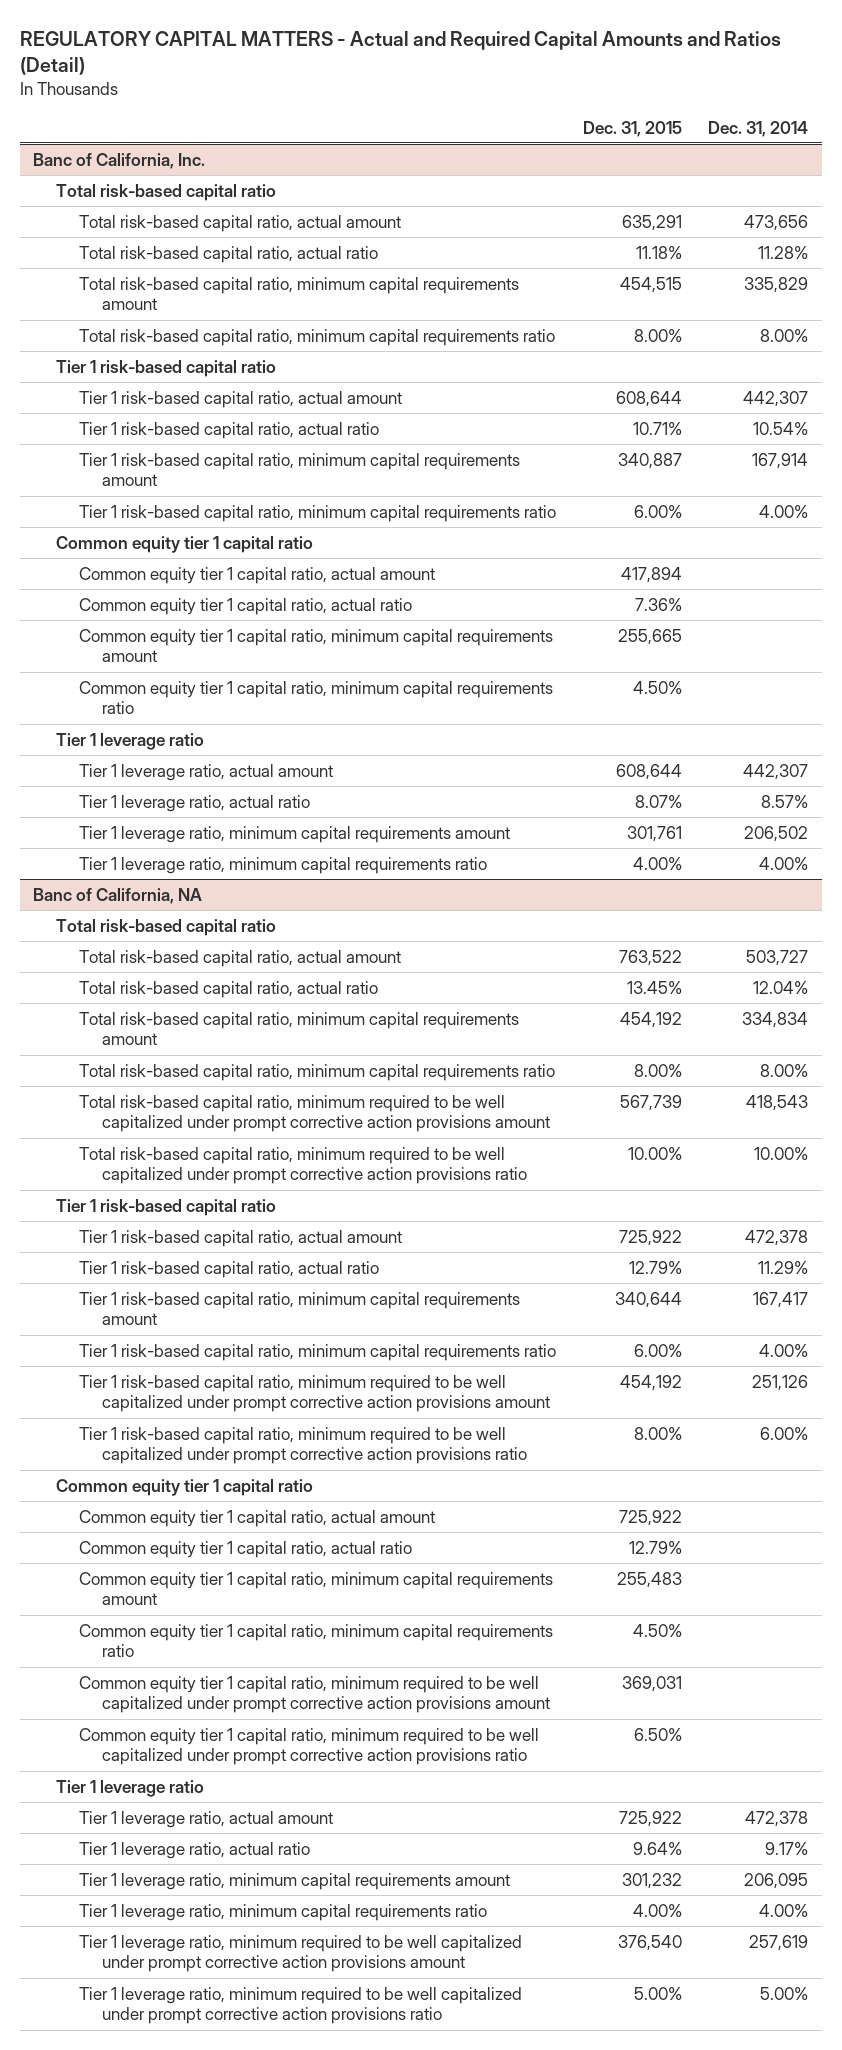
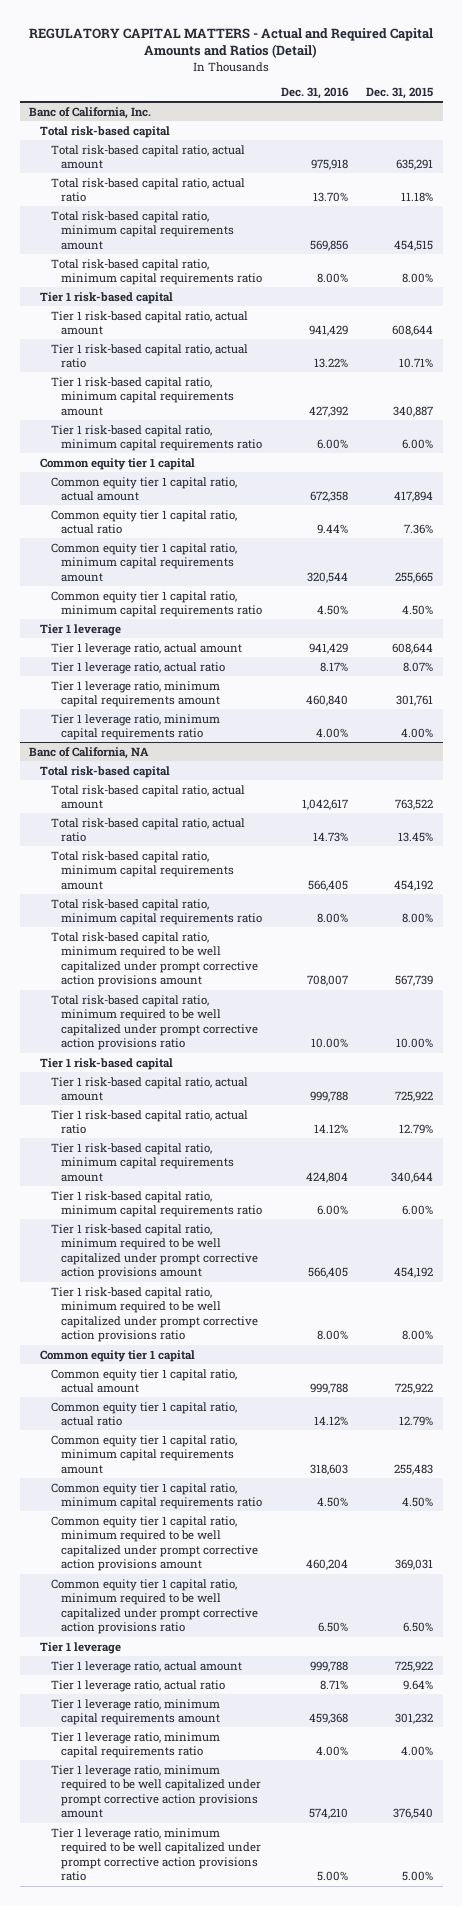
[708,120,809,137] Dec. 31, 2014 -> none
none -> [280,86,349,99] Dec. 31, 2016
[56,183,277,201] Total risk-based capital ratio -> [39,125,170,138] Total risk-based capital
[56,359,277,377] Tier 1 risk-based capital ratio -> [39,291,173,304] Tier 1 risk-based capital
[56,535,314,553] Common equity tier 1 capital ratio -> [39,457,195,470] Common equity tier 1 capital
[56,732,205,750] Tier 1 leverage ratio -> [39,623,121,636] Tier 1 leverage
[56,918,277,936] Total risk-based capital ratio -> [39,765,170,778] Total risk-based capital
[56,1198,277,1216] Tier 1 risk-based capital ratio -> [39,1057,173,1070] Tier 1 risk-based capital
[56,1478,314,1496] Common equity tier 1 capital ratio -> [39,1349,195,1362] Common equity tier 1 capital
[56,1779,205,1797] Tier 1 leverage ratio -> [39,1641,121,1654] Tier 1 leverage

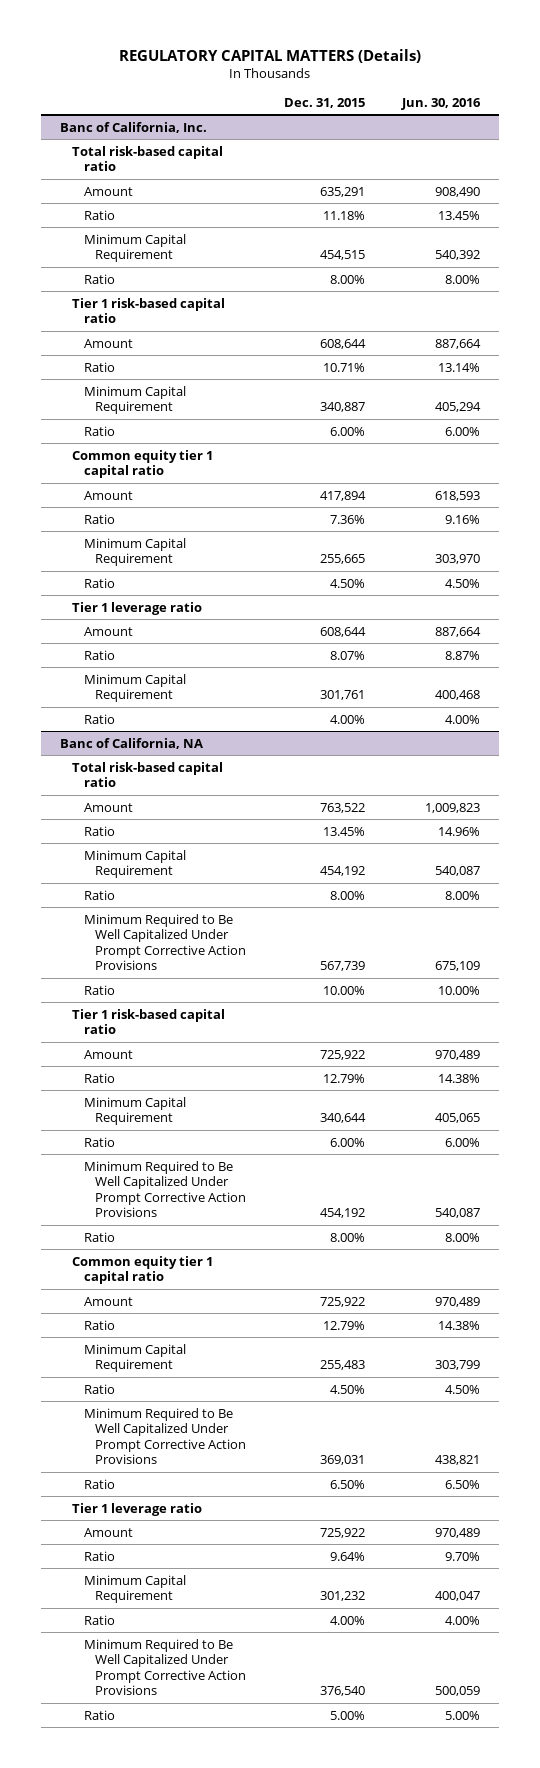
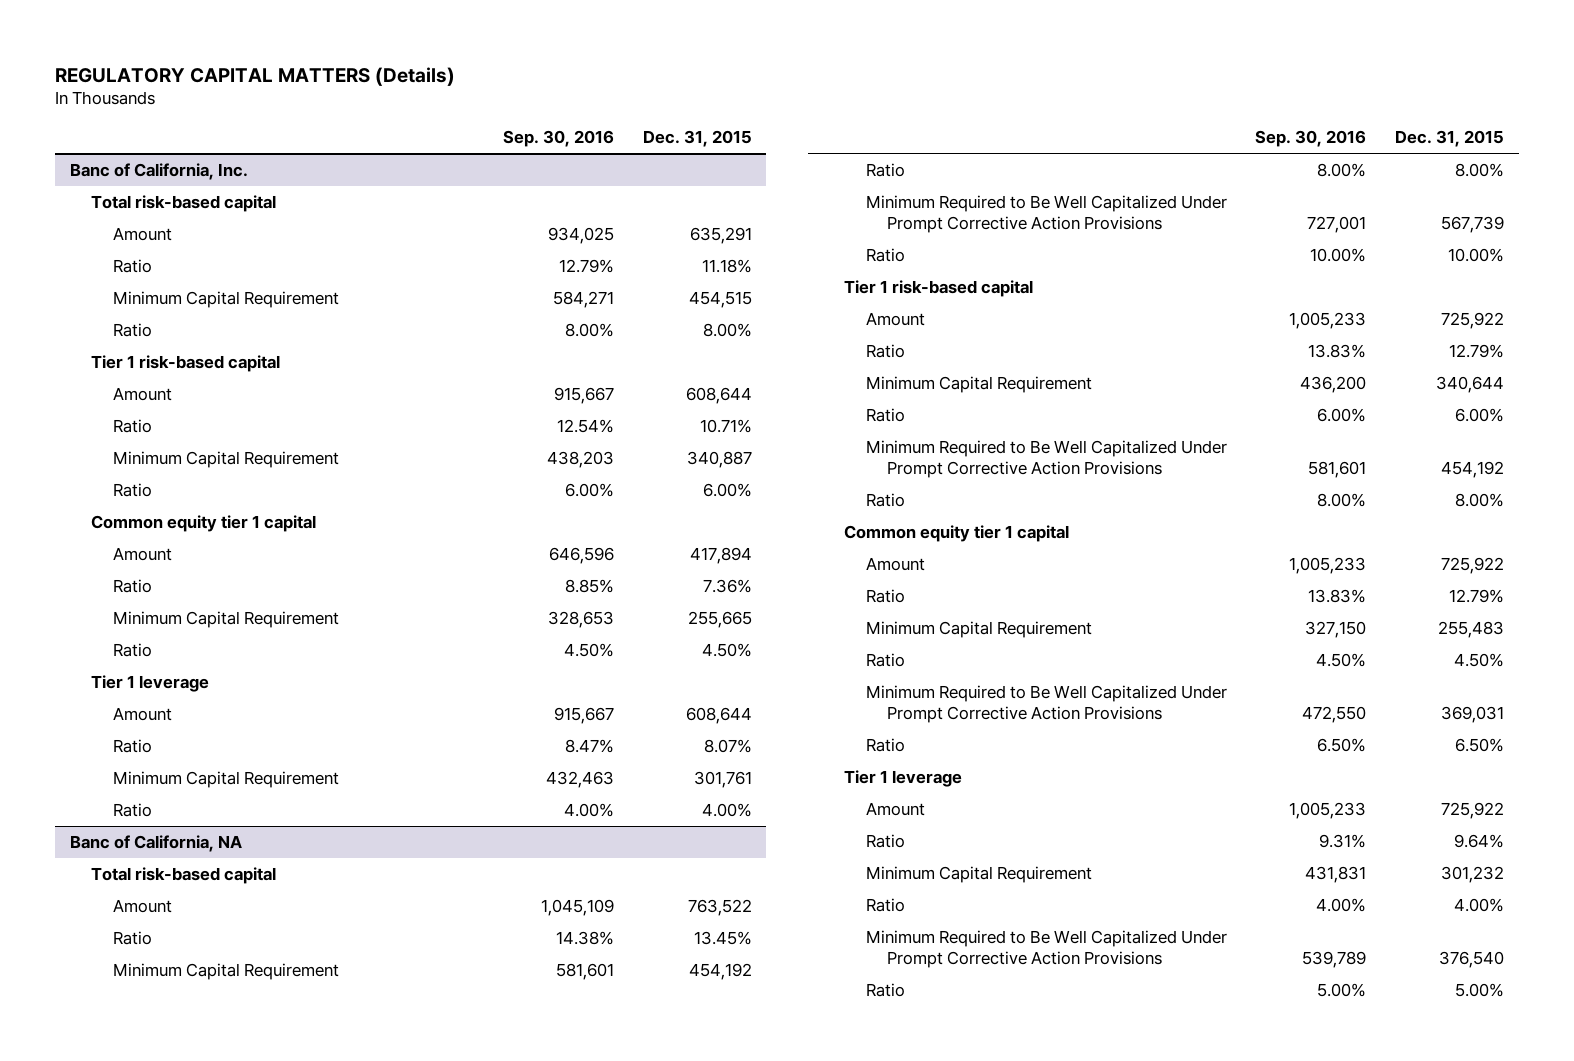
[401,97,482,110] Jun. 30, 2016 -> none
none -> [502,130,614,148] Sep. 30, 2016
[71,145,223,172] Total risk-based capital ratio -> [91,195,277,213] Total risk-based capital
[71,297,225,324] Tier 1 risk-based capital ratio -> [91,355,281,373] Tier 1 risk-based capital
[71,449,213,479] Common equity tier 1 capital ratio -> [91,515,317,533] Common equity tier 1 capital
[71,601,202,615] Tier 1 leverage ratio -> [91,675,210,693] Tier 1 leverage
[71,761,223,788] Total risk-based capital ratio -> [91,867,277,885] Total risk-based capital
[71,1008,225,1035] Tier 1 risk-based capital ratio -> [844,280,1034,298] Tier 1 risk-based capital
[71,1255,213,1285] Common equity tier 1 capital ratio -> [844,525,1070,543] Common equity tier 1 capital
[71,1502,202,1516] Tier 1 leverage ratio -> [844,770,963,788] Tier 1 leverage

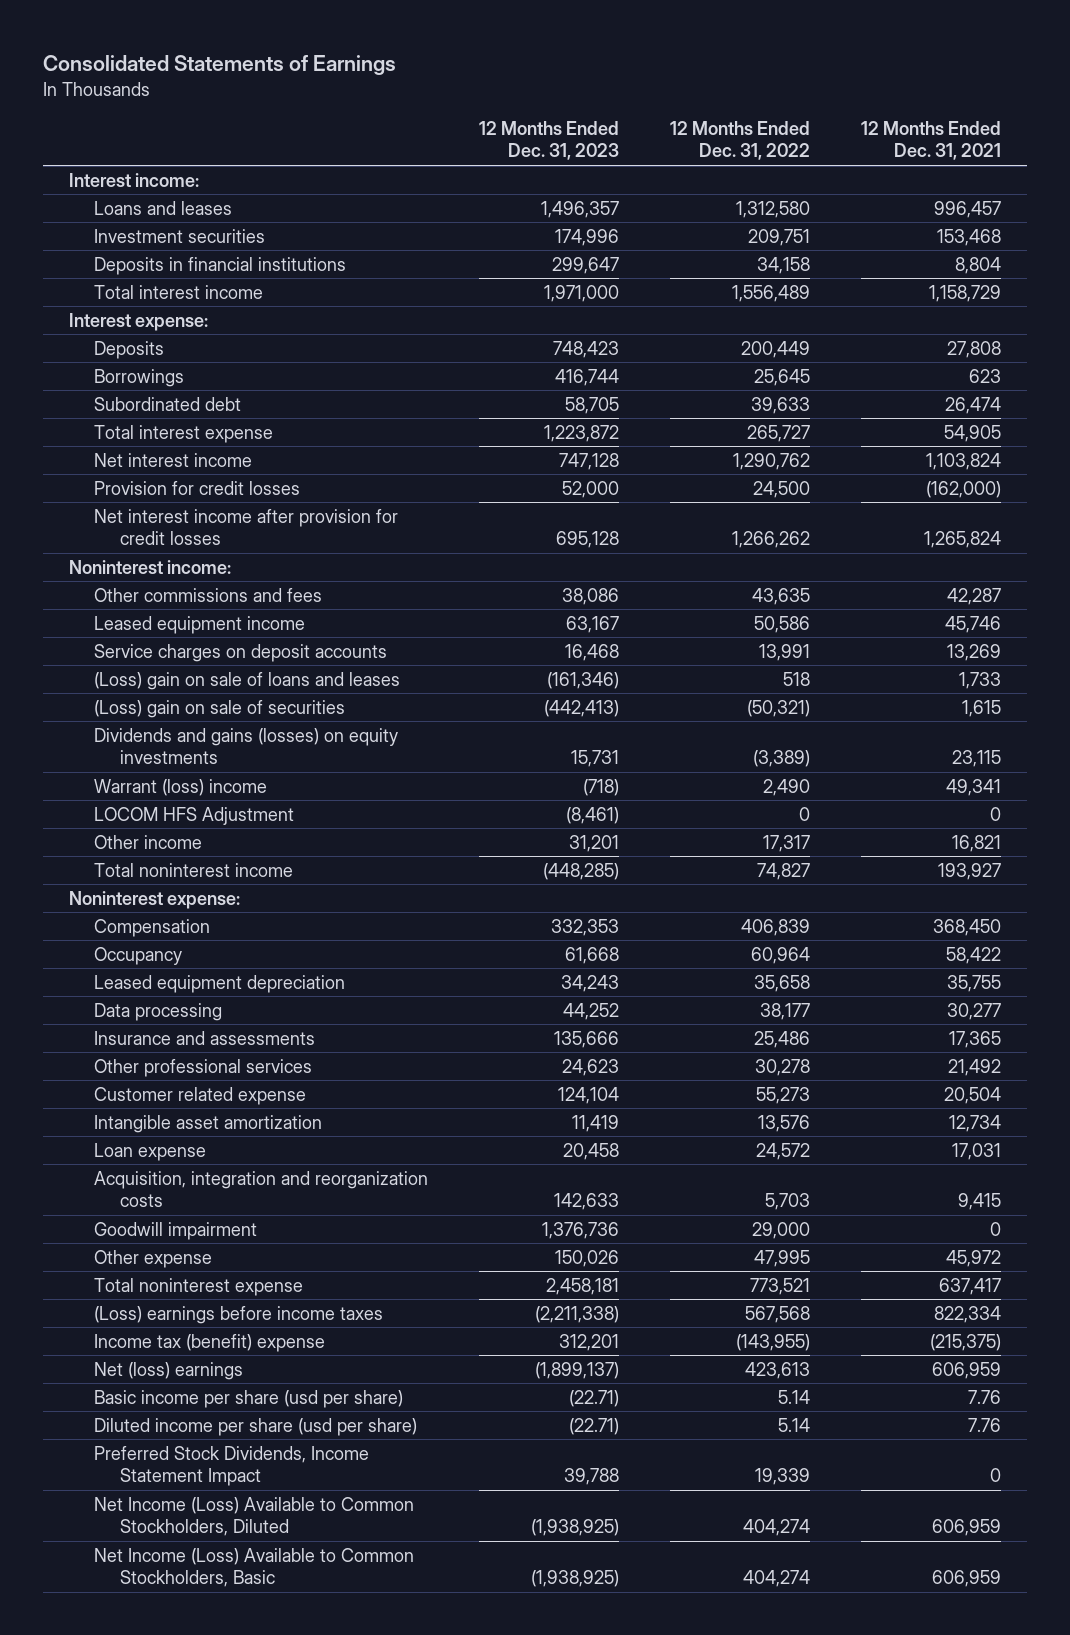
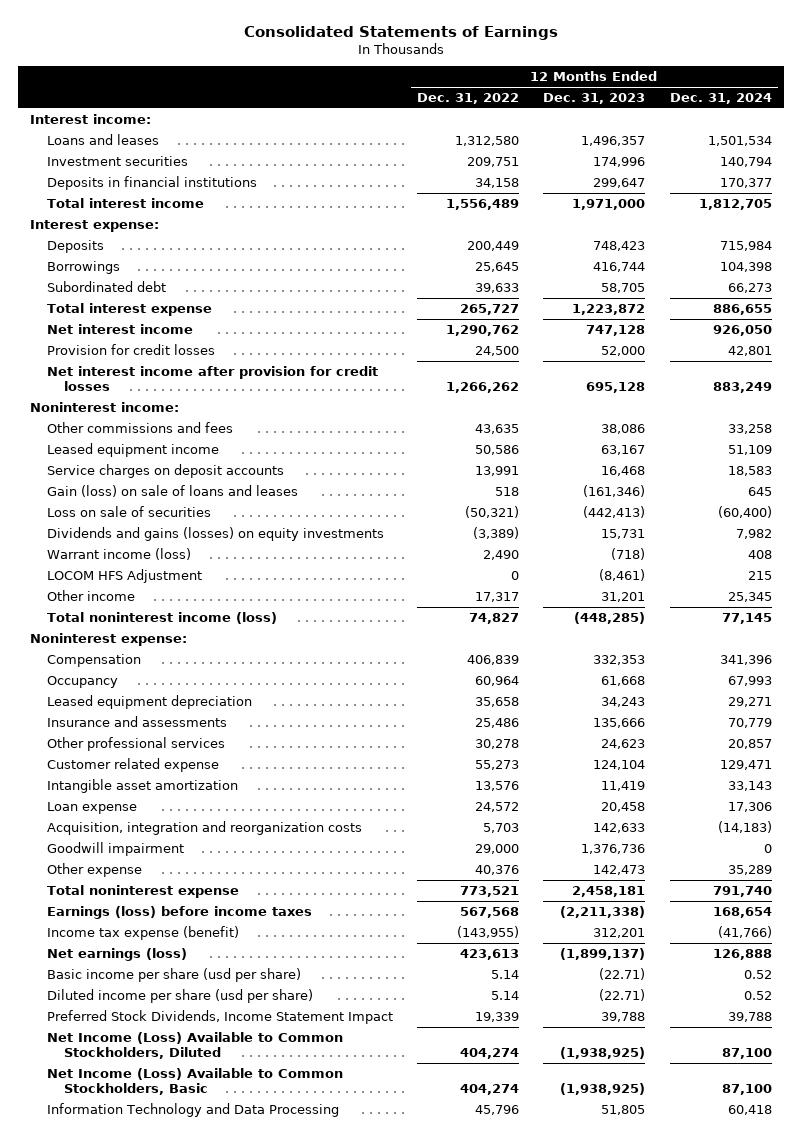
[861,120,1002,161] 12 Months Ended Dec. 31, 2021 -> none
none -> [669,92,772,104] Dec. 31, 2024
[94,671,401,690] (Loss) gain on sale of loans and leases -> [46,484,298,497] Gain (loss) on sale of loans and leases
[94,699,346,718] (Loss) gain on sale of securities -> [46,505,211,517] Loss on sale of securities
[94,778,268,796] Warrant (loss) income -> [46,547,191,560] Warrant income (loss)
[94,862,294,877] Total noninterest income -> [46,611,277,624] Total noninterest income (loss)
[94,1002,223,1021] Data processing -> none
[555,1249,620,1267] 150,026 -> [593,864,646,875] 142,473
[754,1249,811,1267] 47,995 -> [475,864,520,875] 40,376
[94,1305,384,1324] (Loss) earnings before income taxes -> [46,905,312,919] Earnings (loss) before income taxes
[94,1333,326,1352] Income tax (benefit) expense -> [46,925,239,940] Income tax expense (benefit)
[94,1361,244,1380] Net (loss) earnings -> [46,947,187,961] Net earnings (loss)
none -> [46,1102,339,1117] Information Technology and Data Processing

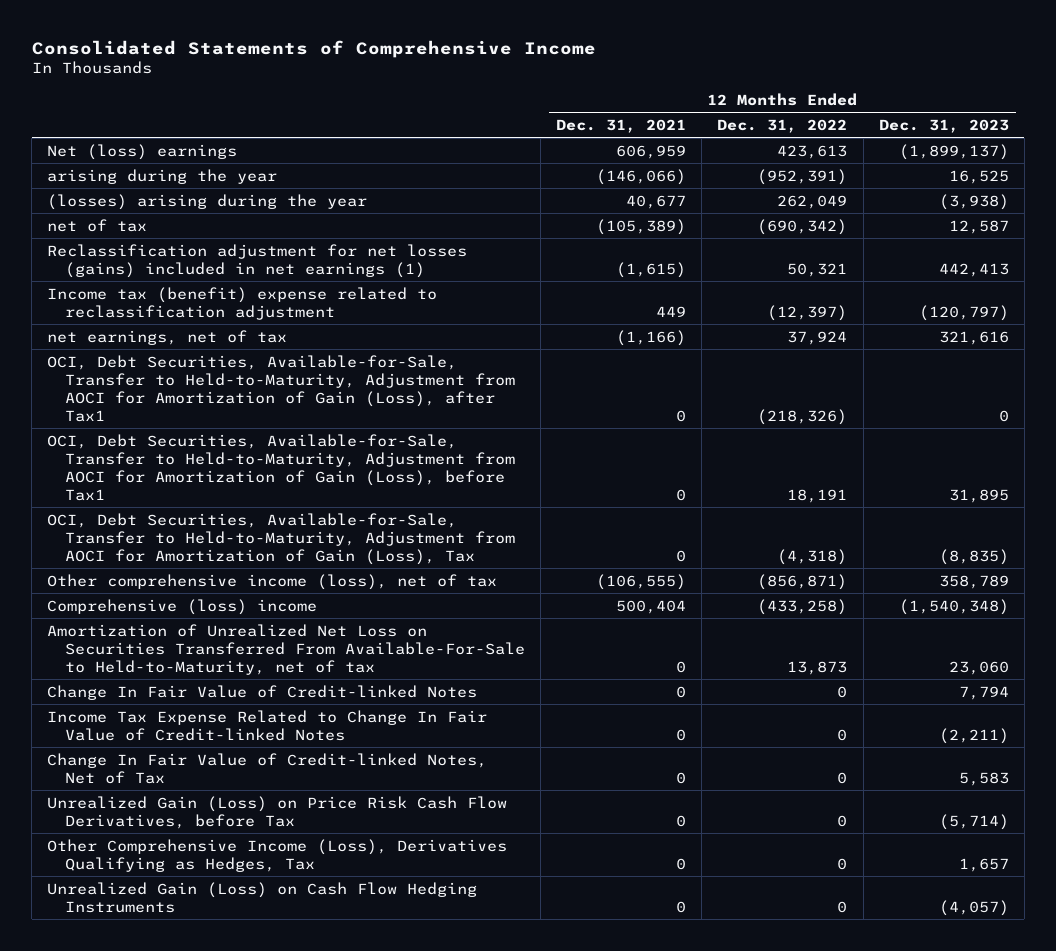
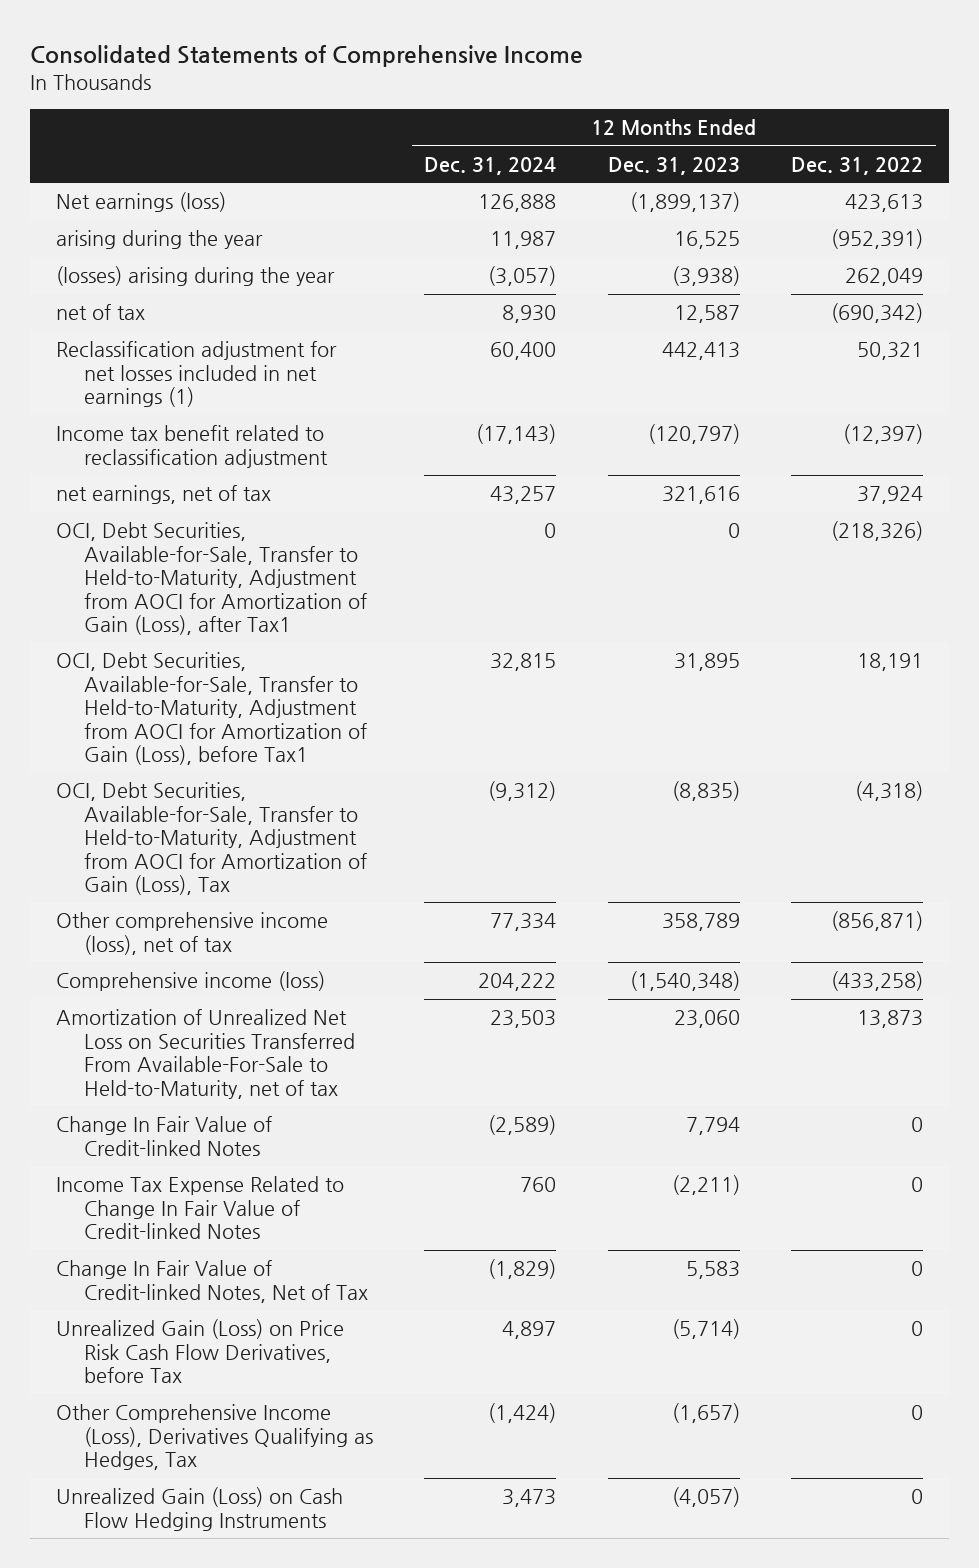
[556,118,687,133] Dec. 31, 2021 -> none
none -> [424,157,557,176] Dec. 31, 2024
[47,143,238,160] Net (loss) earnings -> [56,192,227,213] Net earnings (loss)
[47,243,468,278] Reclassification adjustment for net losses (gains) included in net earnings (1) -> [56,341,338,408] Reclassification adjustment for net losses included in net earnings (1)
[47,286,438,320] Income tax (benefit) expense related to reclassification adjustment -> [56,425,329,468] Income tax benefit related to reclassification adjustment
[47,598,318,615] Comprehensive (loss) income -> [56,971,326,992] Comprehensive income (loss)
[958,857,1009,872] 1,657 -> [671,1403,740,1424] (1,657)

